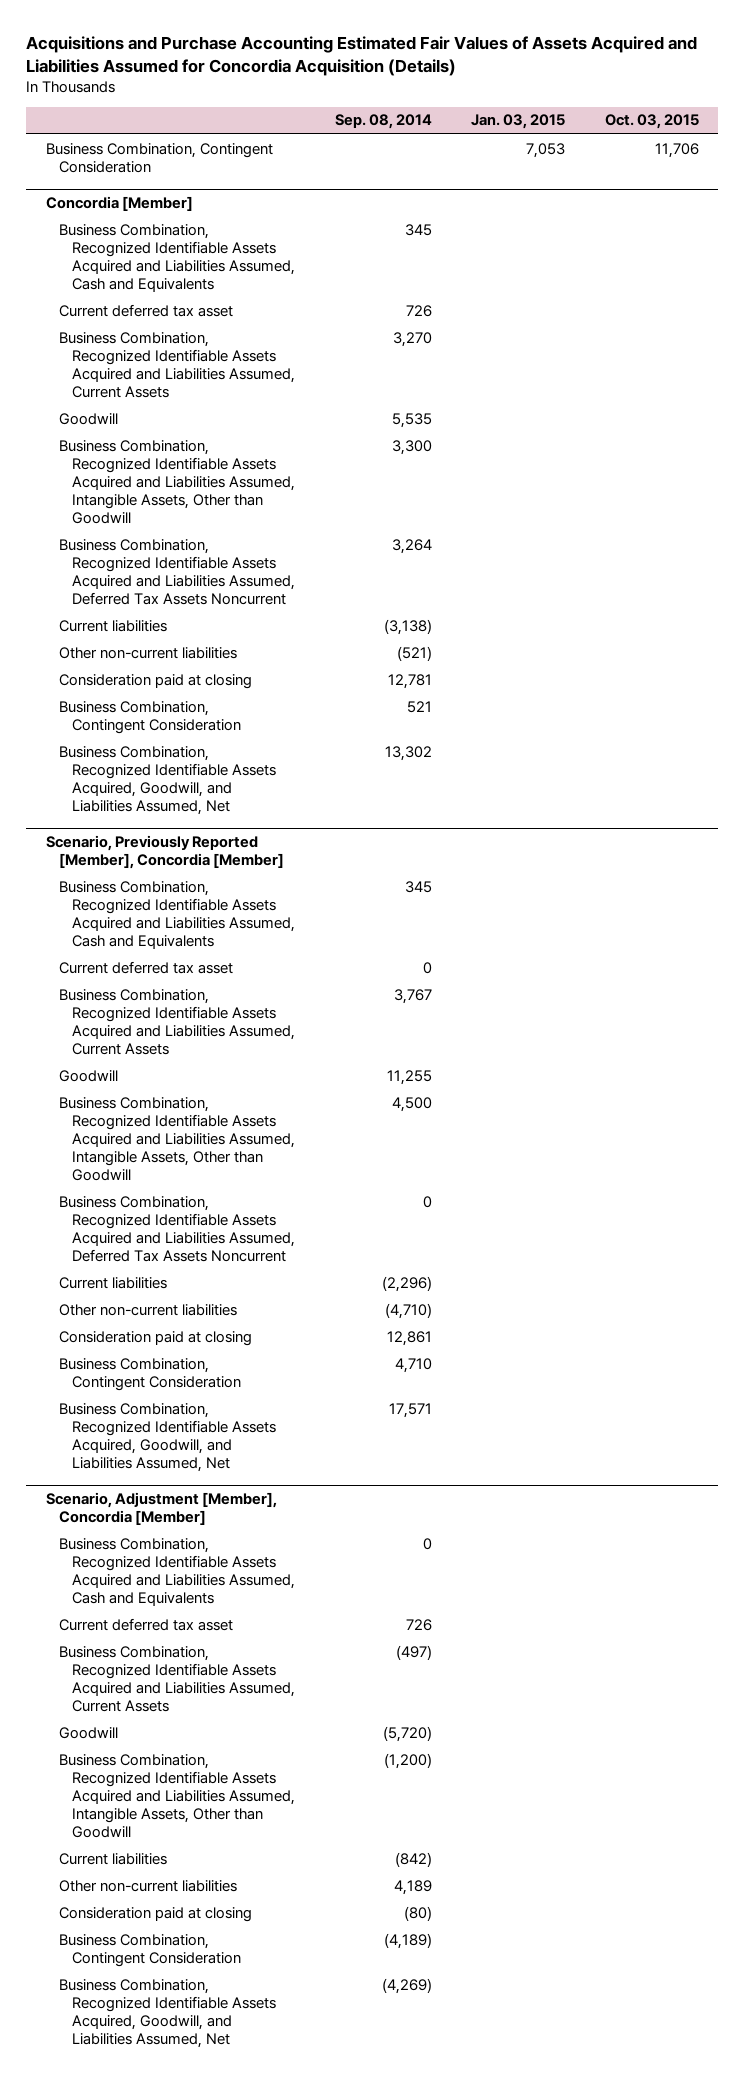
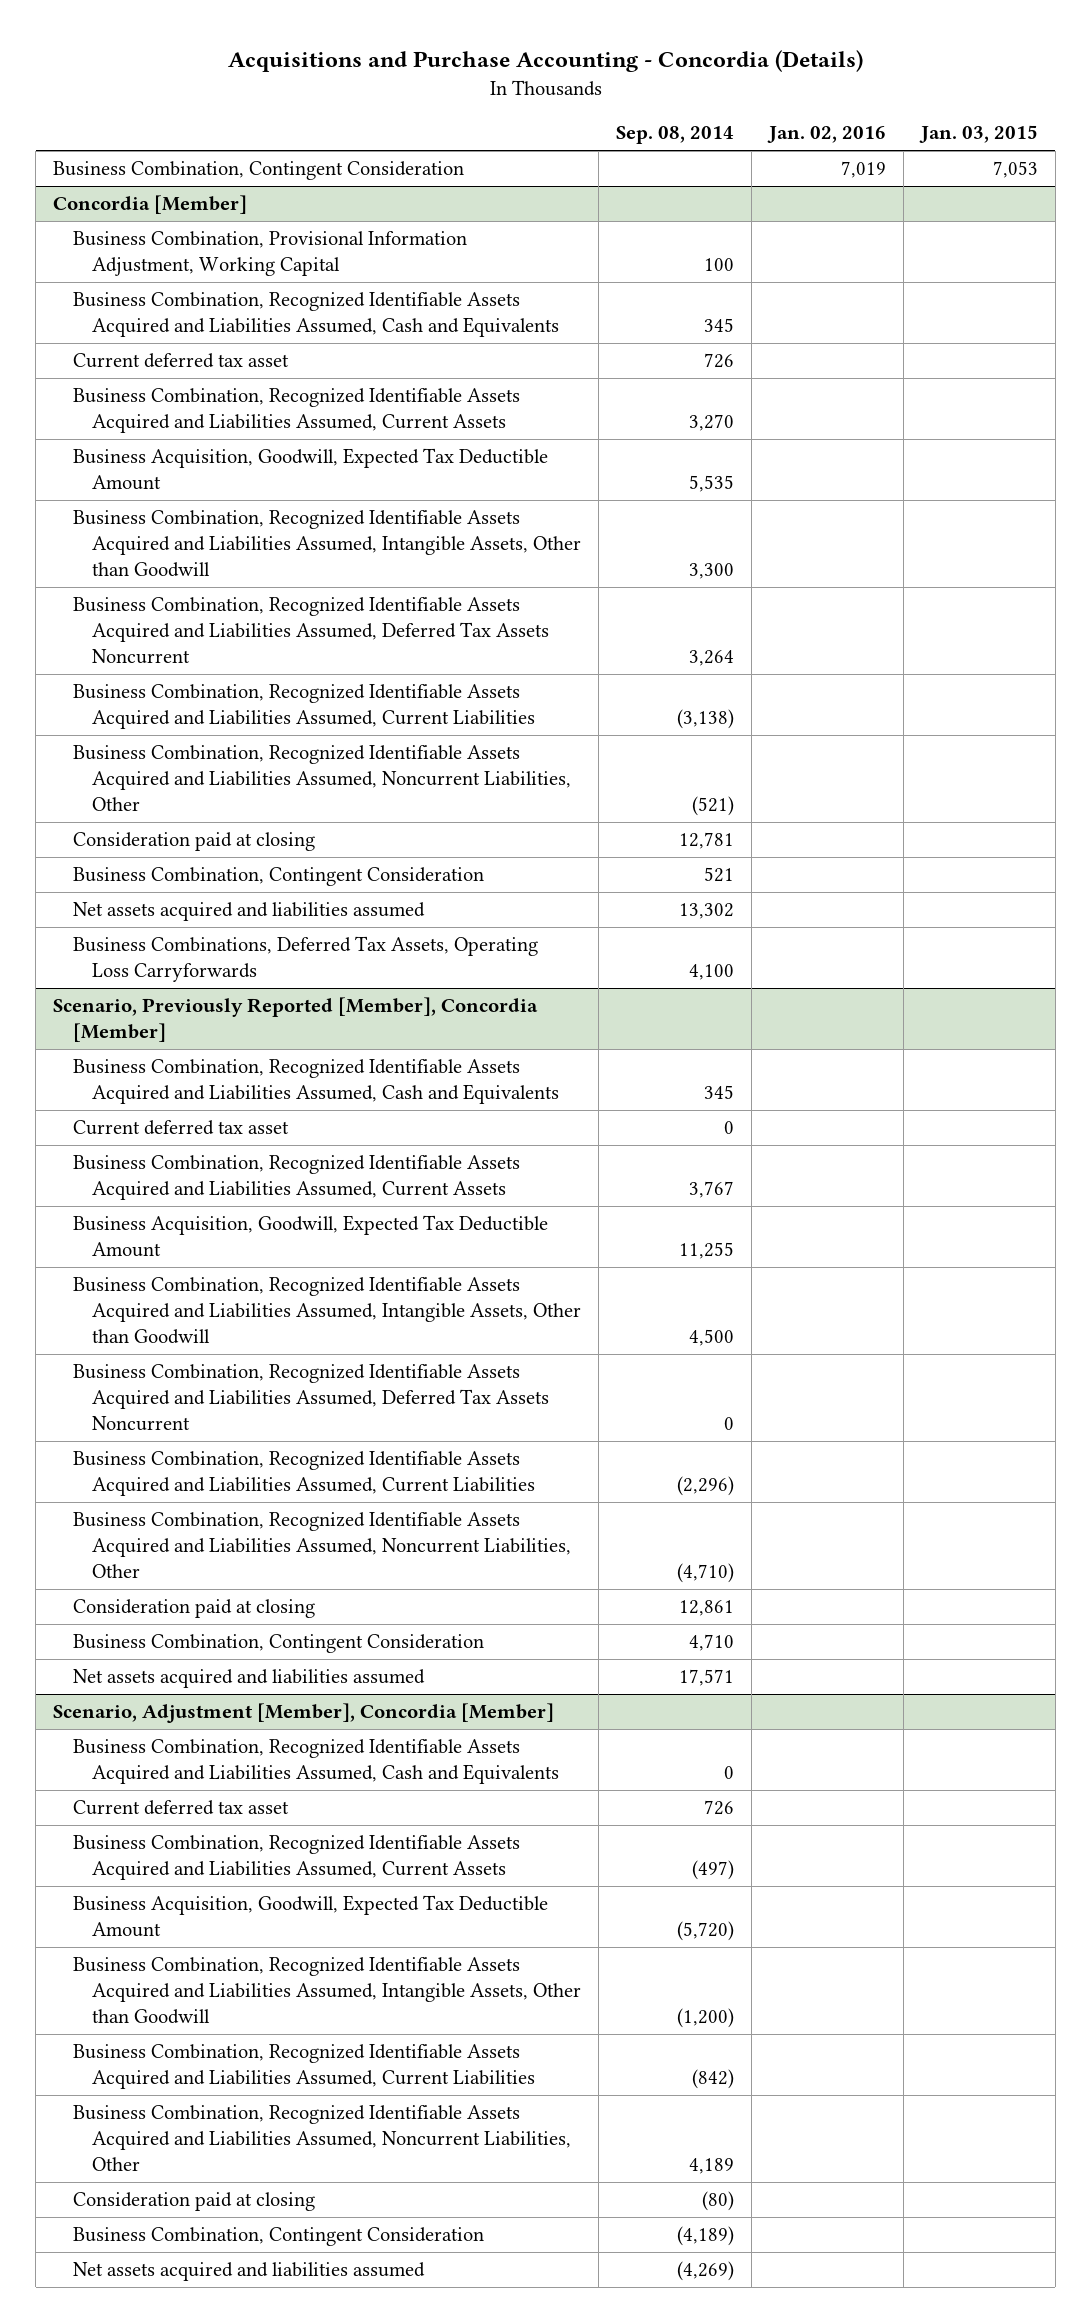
[26,36,698,77] Acquisitions and Purchase Accounting Estimated Fair Values of Assets Acquired and Liabilities Assumed for Concordia Acquisition (Details) -> [227,50,863,73] Acquisitions and Purchase Accounting - Concordia (Details)
[604,114,699,130] Oct. 03, 2015 -> none
none -> [766,126,886,144] Jan. 02, 2016
none -> [72,231,467,276] Business Combination, Provisional Information Adjustment, Working Capital
[58,412,118,425] Goodwill -> [72,448,548,490] Business Acquisition, Goodwill, Expected Tax Deductible Amount
[58,619,167,632] Current liabilities -> [72,684,535,729] Business Combination, Recognized Identifiable Assets Acquired and Liabilities Assumed, Current Liabilities
[58,646,237,659] Other non-current liabilities -> [72,745,571,811] Business Combination, Recognized Identifiable Assets Acquired and Liabilities Assumed, Noncurrent Liabilities, Other
[58,745,277,816] Business Combination, Recognized Identifiable Assets Acquired, Goodwill, and Liabilities Assumed, Net -> [72,902,425,922] Net assets acquired and liabilities assumed
none -> [72,936,538,982] Business Combinations, Deferred Tax Assets, Operating Loss Carryforwards
[58,1069,118,1082] Goodwill -> [72,1215,548,1257] Business Acquisition, Goodwill, Expected Tax Deductible Amount
[58,1276,167,1289] Current liabilities -> [72,1451,535,1496] Business Combination, Recognized Identifiable Assets Acquired and Liabilities Assumed, Current Liabilities
[58,1303,237,1316] Other non-current liabilities -> [72,1512,571,1578] Business Combination, Recognized Identifiable Assets Acquired and Liabilities Assumed, Noncurrent Liabilities, Other
[58,1402,277,1473] Business Combination, Recognized Identifiable Assets Acquired, Goodwill, and Liabilities Assumed, Net -> [72,1669,425,1689] Net assets acquired and liabilities assumed
[58,1726,118,1739] Goodwill -> [72,1895,548,1937] Business Acquisition, Goodwill, Expected Tax Deductible Amount
[58,1852,167,1865] Current liabilities -> [72,2044,535,2089] Business Combination, Recognized Identifiable Assets Acquired and Liabilities Assumed, Current Liabilities
[58,1879,237,1892] Other non-current liabilities -> [72,2105,571,2171] Business Combination, Recognized Identifiable Assets Acquired and Liabilities Assumed, Noncurrent Liabilities, Other
[58,1978,277,2049] Business Combination, Recognized Identifiable Assets Acquired, Goodwill, and Liabilities Assumed, Net -> [72,2262,425,2282] Net assets acquired and liabilities assumed

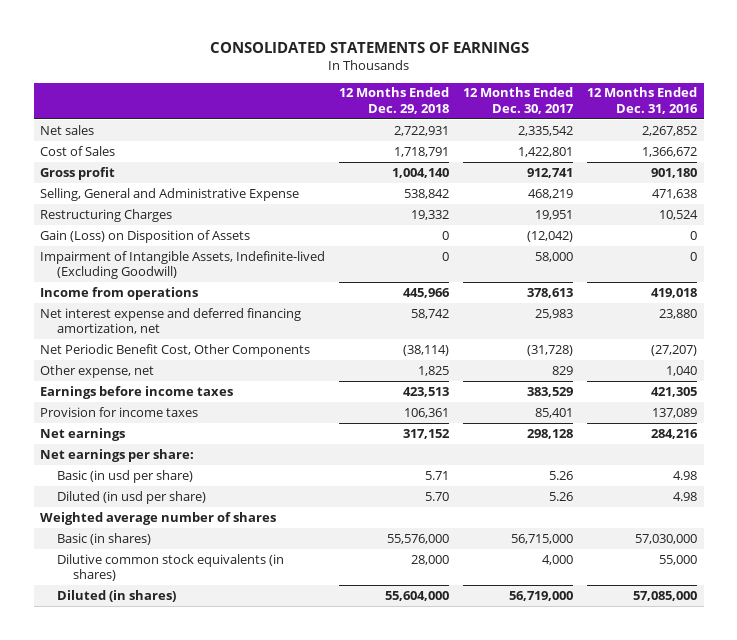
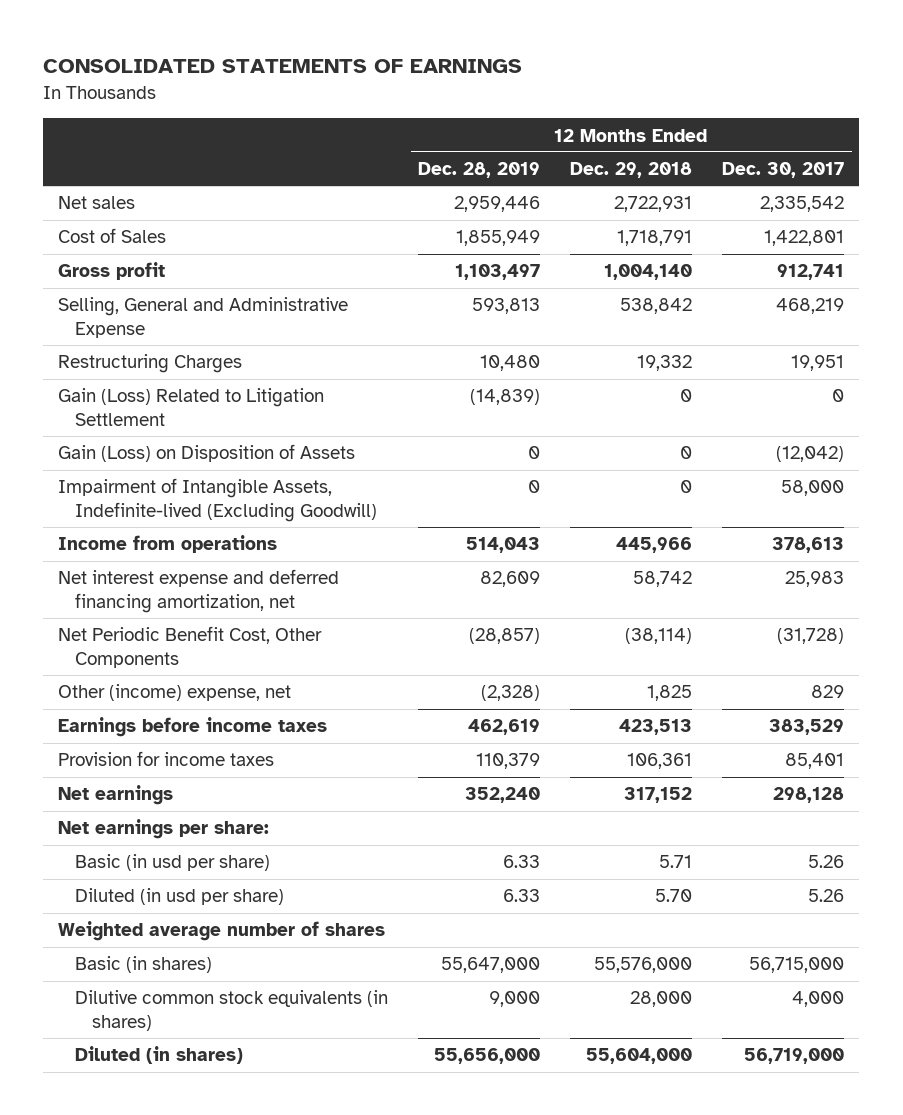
[586,87,698,115] 12 Months Ended Dec. 31, 2016 -> none
none -> [418,162,541,179] Dec. 28, 2019
none -> [58,388,325,426] Gain (Loss) Related to Litigation Settlement
[40,364,155,378] Other expense, net -> [58,684,292,702] Other (income) expense, net

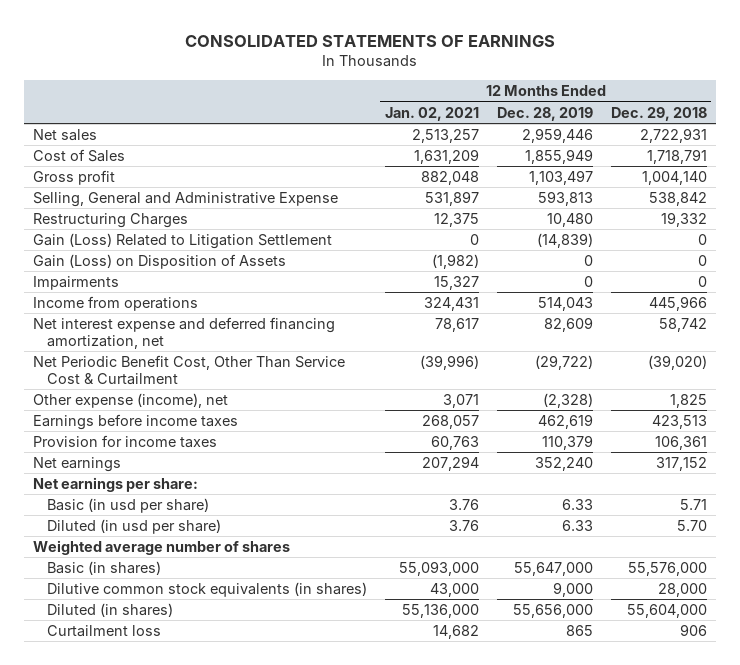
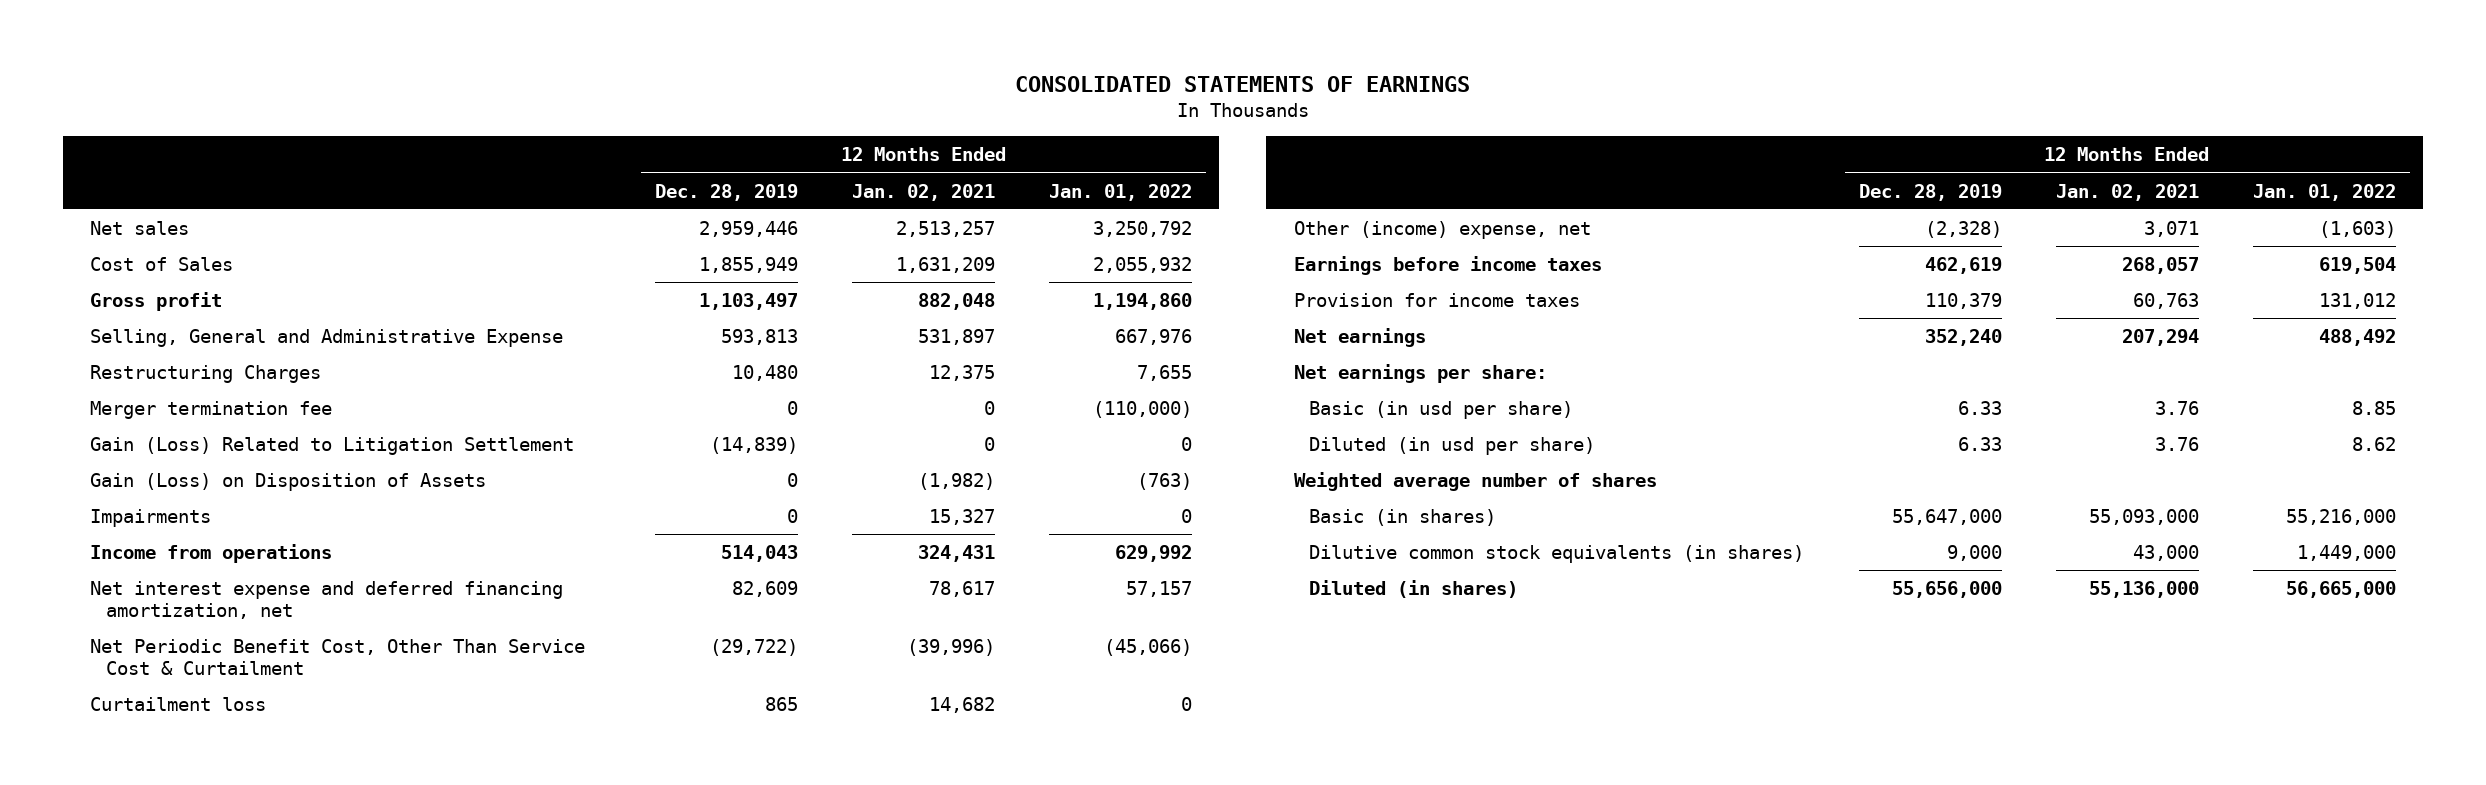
[610,106,707,121] Dec. 29, 2018 -> none
none -> [1049,183,1193,201] Jan. 01, 2022
none -> [89,401,332,420] Merger termination fee
[46,624,161,637] Curtailment loss -> [89,697,266,712] Curtailment loss
[33,392,229,408] Other expense (income), net -> [1293,221,1591,240] Other (income) expense, net

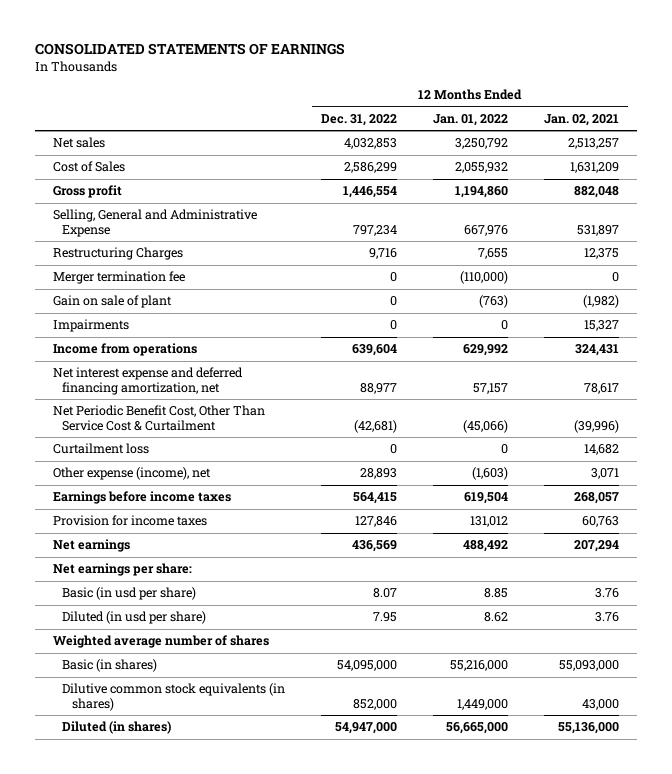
[654,183,798,201] Dec. 28, 2019 -> none
none -> [321,113,398,126] Dec. 31, 2022
[89,437,574,456] Gain (Loss) Related to Litigation Settlement -> none
[89,473,486,492] Gain (Loss) on Disposition of Assets -> [52,295,172,309] Gain on sale of plant
[1293,221,1591,240] Other (income) expense, net -> [52,467,211,481] Other expense (income), net

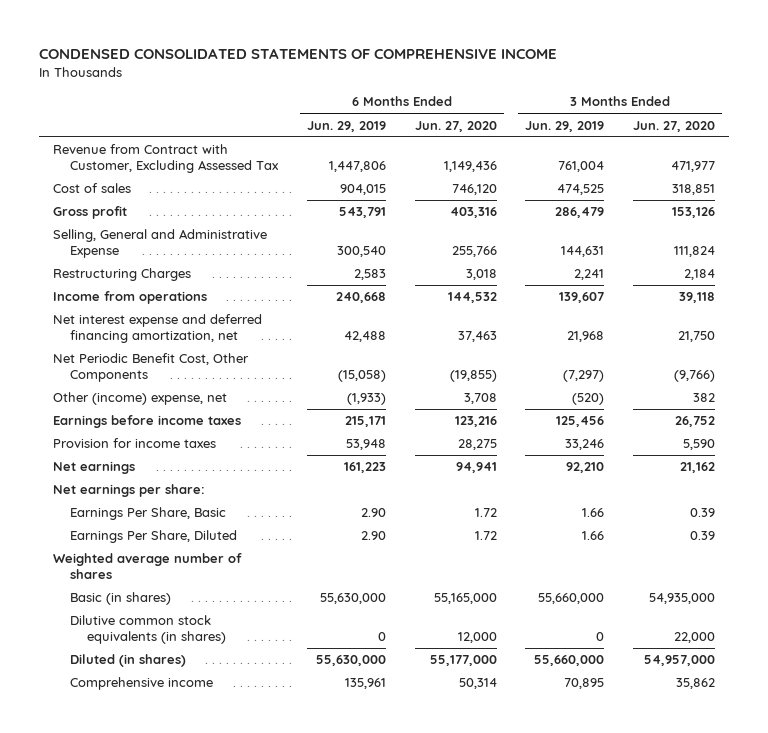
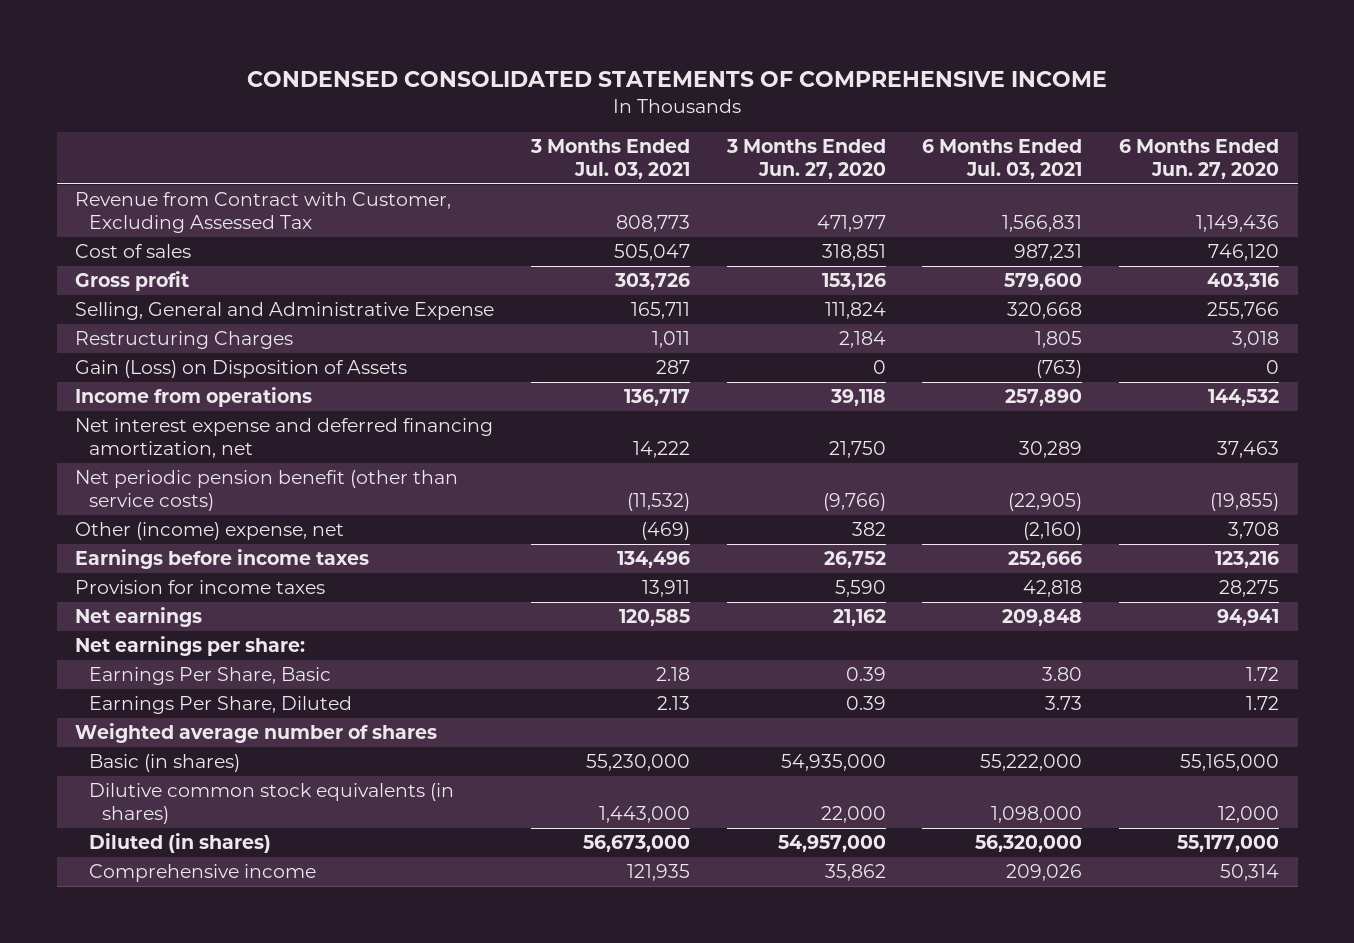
[306,120,386,132] Jun. 29, 2019 -> none
[525,120,605,132] Jun. 29, 2019 -> none
none -> [529,139,690,179] 3 Months Ended Jul. 03, 2021
none -> [922,139,1083,179] 6 Months Ended Jul. 03, 2021
none -> [75,360,408,379] Gain (Loss) on Disposition of Assets
[53,353,250,382] Net Periodic Benefit Cost, Other Components -> [75,470,459,511] Net periodic pension benefit (other than service costs)

